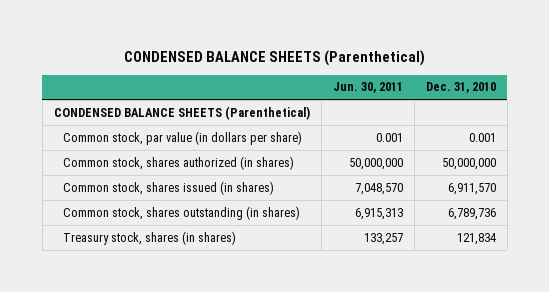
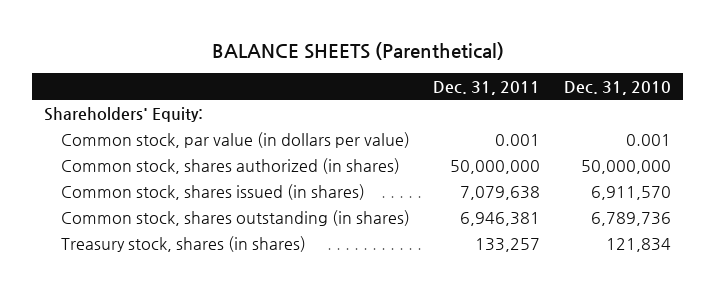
[123,49,425,66] CONDENSED BALANCE SHEETS (Parenthetical) -> [211,42,504,61] BALANCE SHEETS (Parenthetical)
[332,82,403,94] Jun. 30, 2011 -> none
none -> [433,80,541,95] Dec. 31, 2011
[53,105,310,120] CONDENSED BALANCE SHEETS (Parenthetical) -> none
none -> [44,106,204,122] Shareholders' Equity:
[62,130,302,145] Common stock, par value (in dollars per share) -> [60,131,410,148] Common stock, par value (in dollars per value)

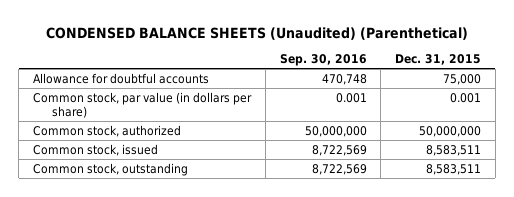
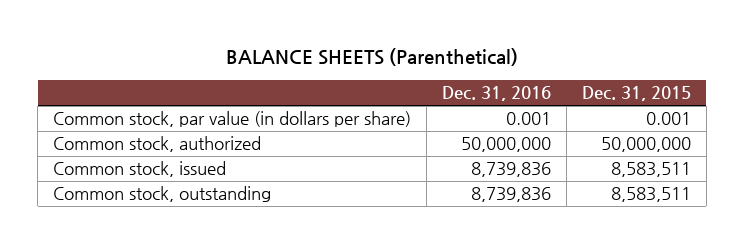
[46,26,469,40] CONDENSED BALANCE SHEETS (Unaudited) (Parenthetical) -> [226,48,519,67] BALANCE SHEETS (Parenthetical)
[279,54,367,67] Sep. 30, 2016 -> none
none -> [442,86,552,102] Dec. 31, 2016
[33,72,210,84] Allowance for doubtful accounts -> none

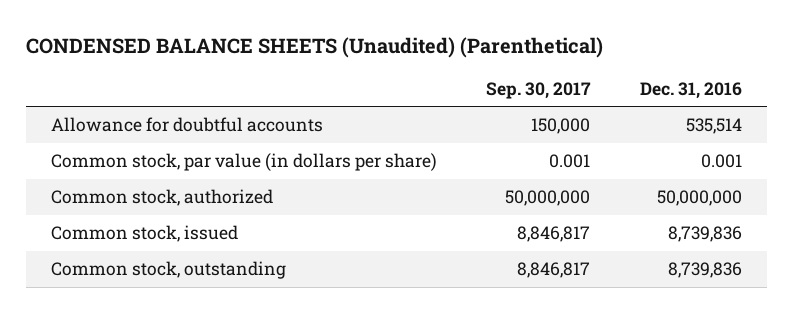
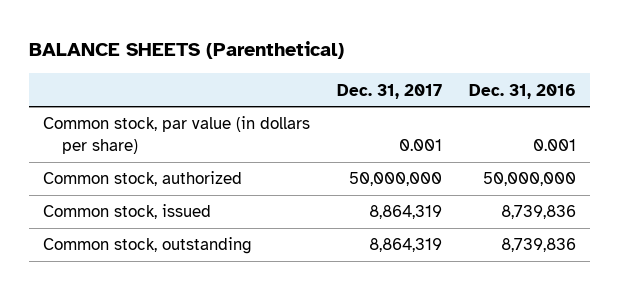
[26,37,604,59] CONDENSED BALANCE SHEETS (Unaudited) (Parenthetical) -> [29,41,345,60] BALANCE SHEETS (Parenthetical)
[486,81,592,99] Sep. 30, 2017 -> none
none -> [337,83,443,99] Dec. 31, 2017
[50,117,323,133] Allowance for doubtful accounts -> none

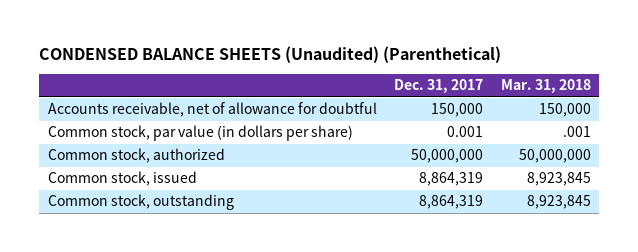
[29,41,345,60] BALANCE SHEETS (Parenthetical) -> [38,46,501,64] CONDENSED BALANCE SHEETS (Unaudited) (Parenthetical)
[469,83,577,99] Dec. 31, 2016 -> none
none -> [500,79,591,94] Mar. 31, 2018
none -> [47,102,377,118] Accounts receivable, net of allowance for doubtful

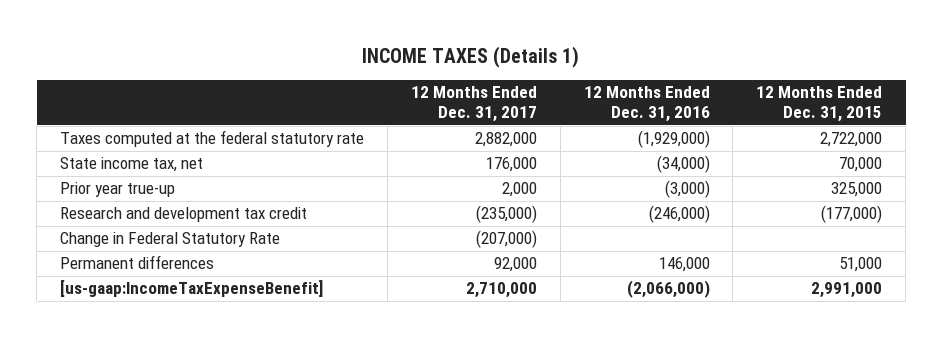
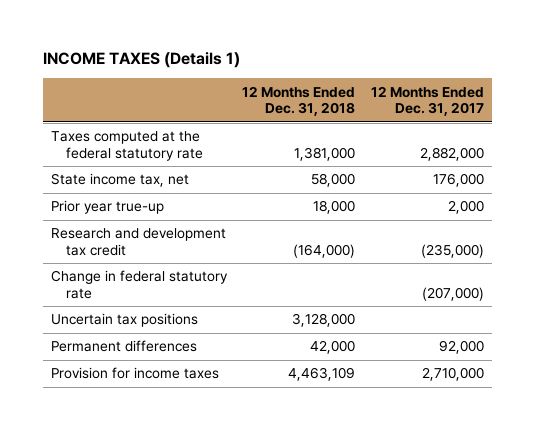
[583,86,710,123] 12 Months Ended Dec. 31, 2016 -> none
[756,86,883,123] 12 Months Ended Dec. 31, 2015 -> none
none -> [242,85,356,117] 12 Months Ended Dec. 31, 2018
[60,232,281,248] Change in Federal Statutory Rate -> [50,270,228,300] Change in federal statutory rate
none -> [50,313,198,328] Uncertain tax positions
[60,280,324,298] [us-gaap:IncomeTaxExpenseBenefit] -> [50,367,219,380] Provision for income taxes

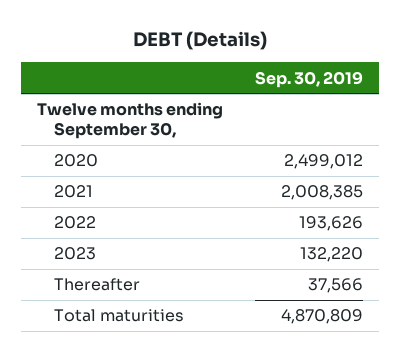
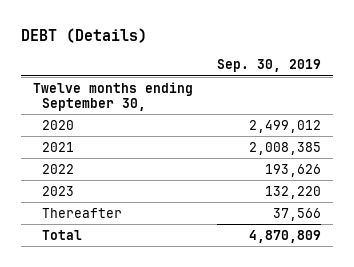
[54,309,185,323] Total maturities -> [42,229,83,240] Total

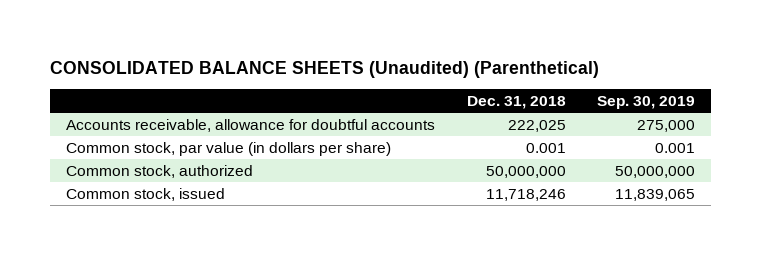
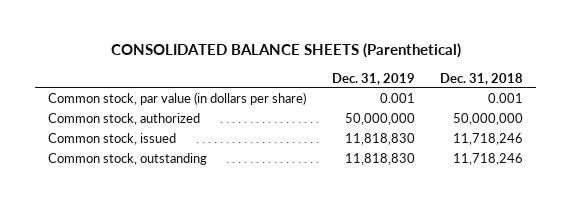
[49,60,599,78] CONSOLIDATED BALANCE SHEETS (Unaudited) (Parenthetical) -> [110,43,461,59] CONSOLIDATED BALANCE SHEETS (Parenthetical)
[597,95,696,109] Sep. 30, 2019 -> none
none -> [331,72,415,85] Dec. 31, 2019
[65,118,435,132] Accounts receivable, allowance for doubtful accounts -> none
none -> [48,153,208,166] Common stock, outstanding

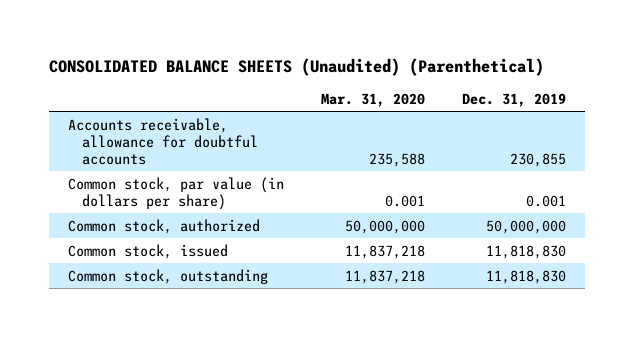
[110,43,461,59] CONSOLIDATED BALANCE SHEETS (Parenthetical) -> [49,57,545,76] CONSOLIDATED BALANCE SHEETS (Unaudited) (Parenthetical)
[440,72,524,85] Dec. 31, 2018 -> none
none -> [321,92,426,107] Mar. 31, 2020
none -> [67,117,258,165] Accounts receivable, allowance for doubtful accounts

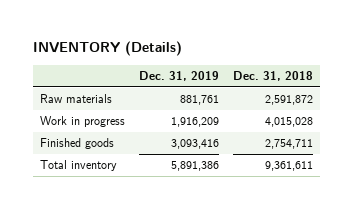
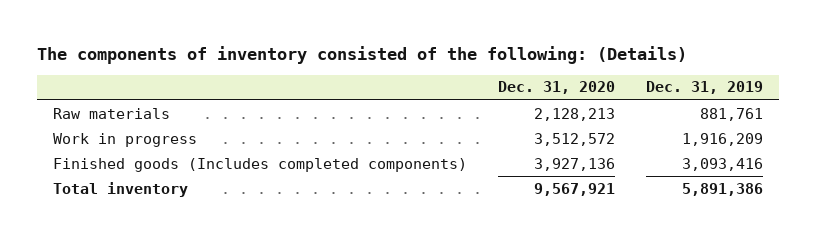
[33,41,183,57] INVENTORY (Details) -> [37,45,688,64] The components of inventory consisted of the following: (Details)
[232,71,313,82] Dec. 31, 2018 -> none
none -> [497,81,615,95] Dec. 31, 2020
[40,138,115,150] Finished goods -> [52,157,467,172] Finished goods (Includes completed components)

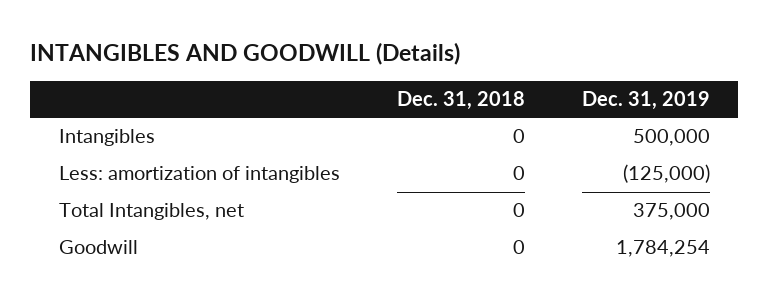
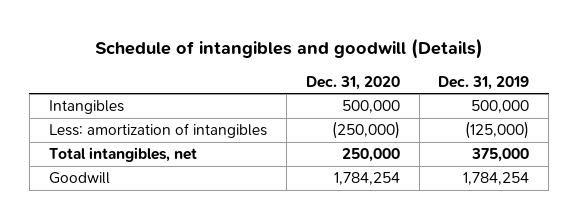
[30,41,461,65] INTANGIBLES AND GOODWILL (Details) -> [95,37,484,59] Schedule of intangibles and goodwill (Details)
[396,91,525,111] Dec. 31, 2018 -> none
none -> [305,75,400,90] Dec. 31, 2020
[58,203,244,221] Total Intangibles, net -> [48,147,197,163] Total intangibles, net

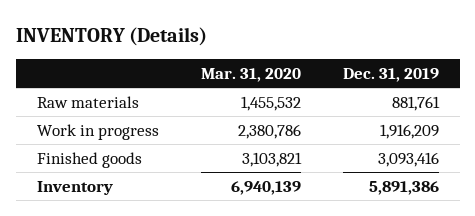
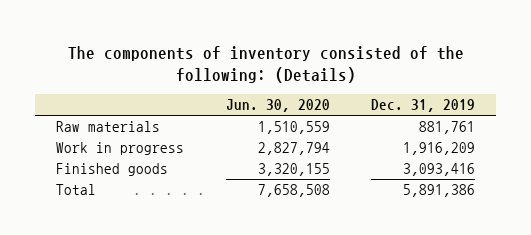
[15,26,207,46] INVENTORY (Details) -> [67,45,464,83] The components of inventory consisted of the following: (Details)
[200,67,301,82] Mar. 31, 2020 -> none
none -> [225,99,330,113] Jun. 30, 2020
[36,180,113,195] Inventory -> [55,184,96,196] Total

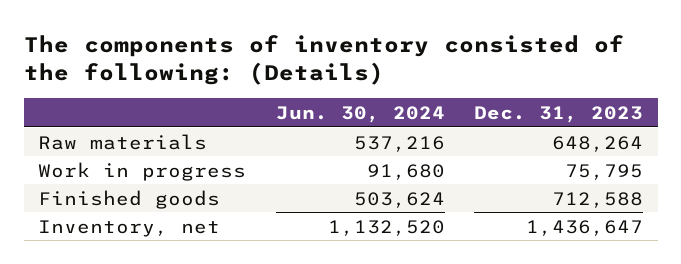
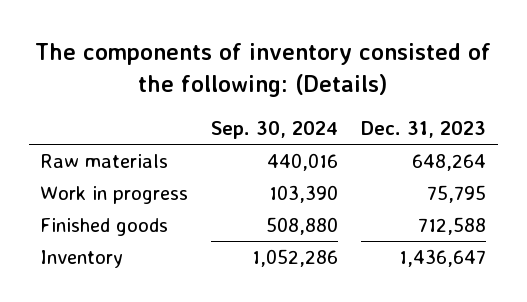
[275,105,445,123] Jun. 30, 2024 -> none
none -> [211,121,339,140] Sep. 30, 2024
[38,219,221,237] Inventory, net -> [40,250,124,269] Inventory

